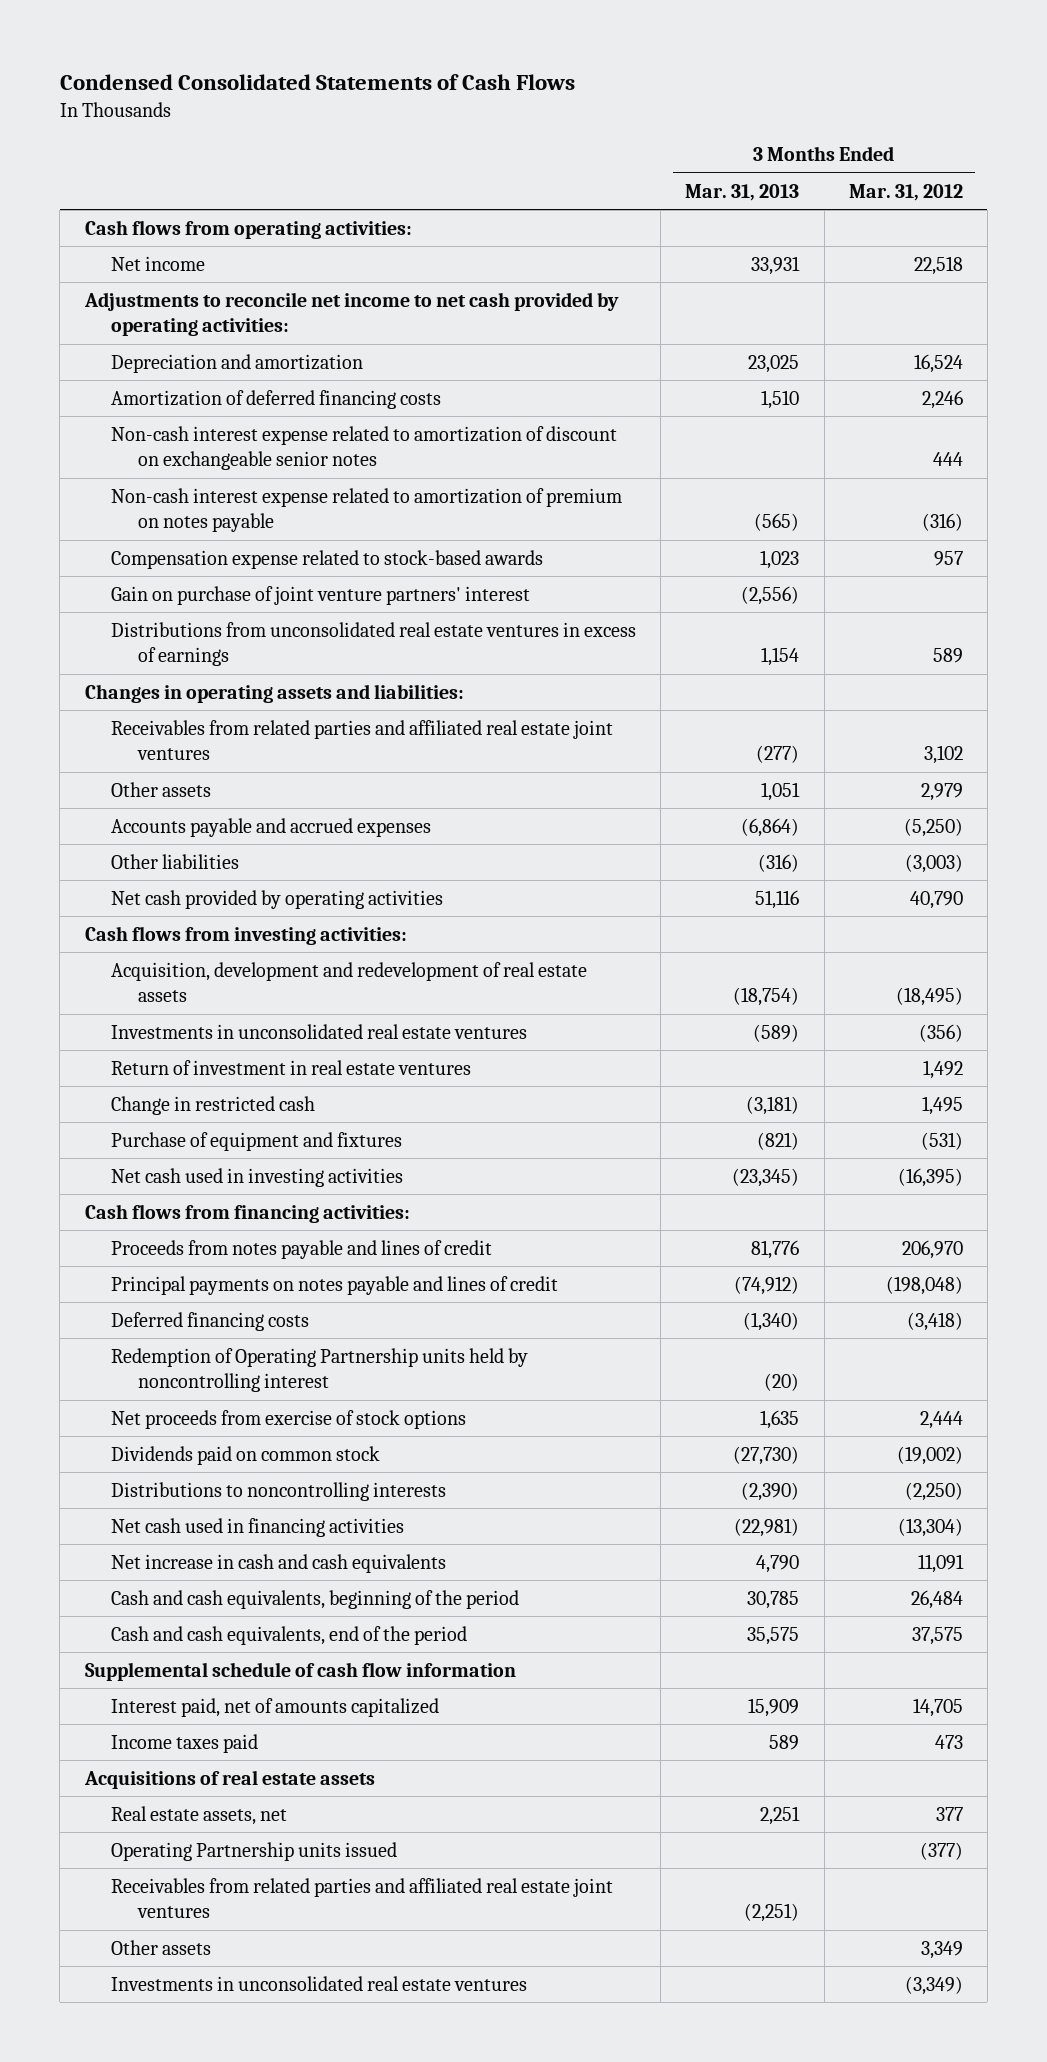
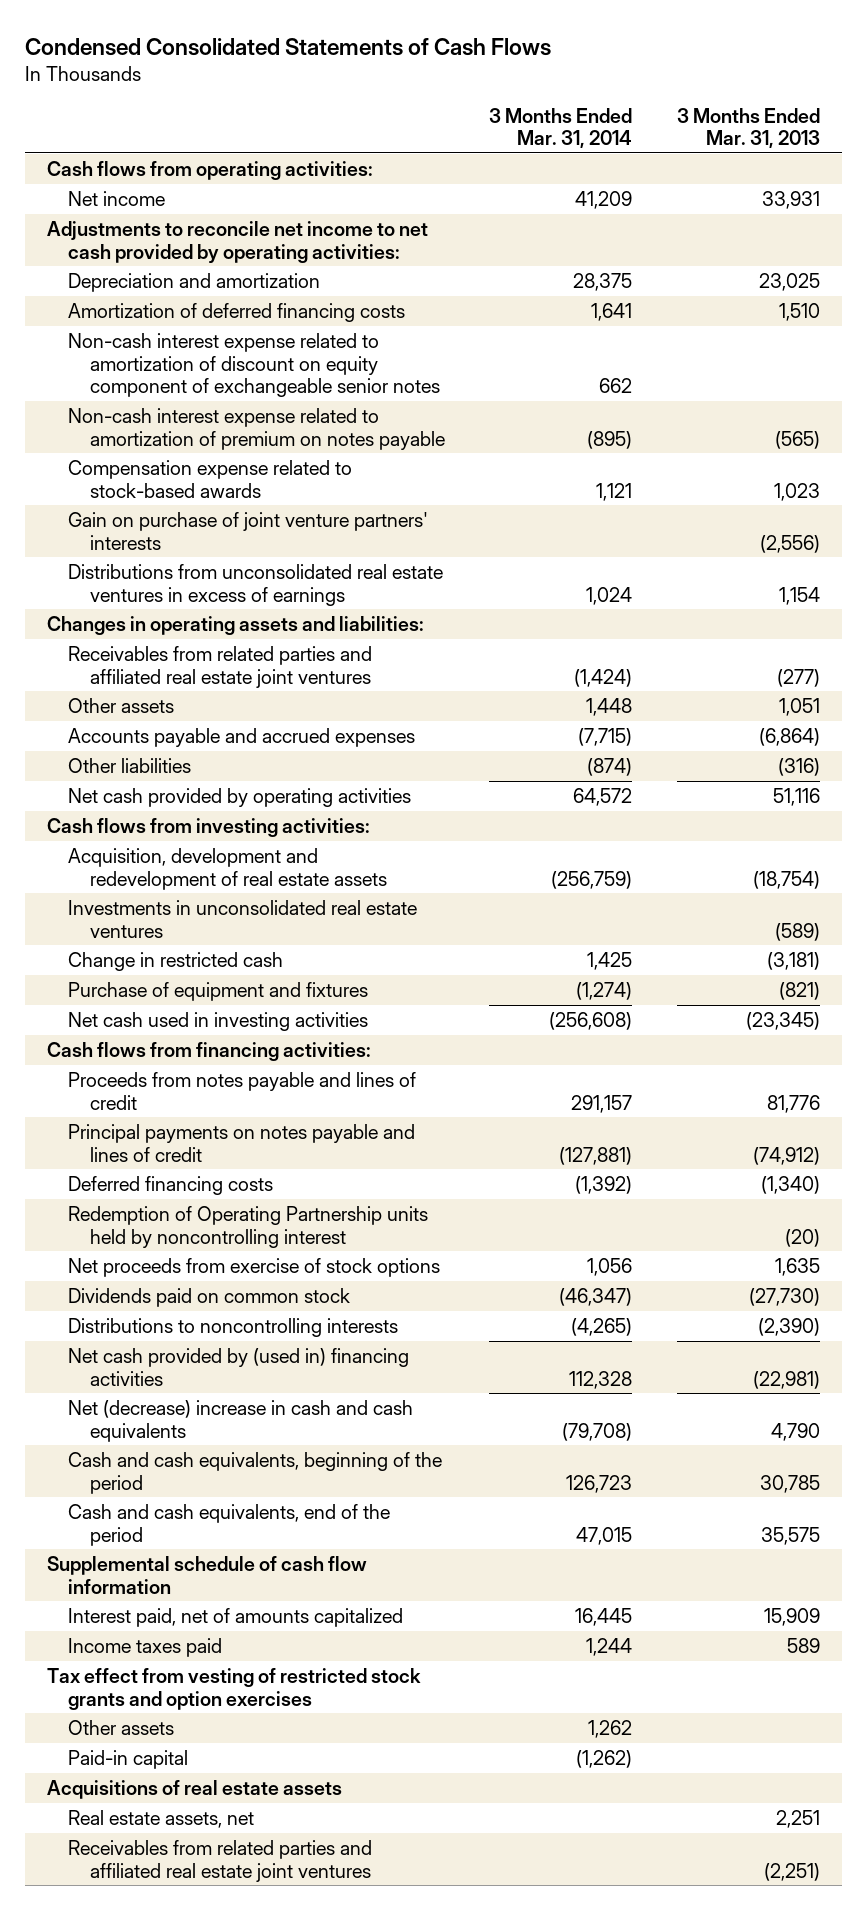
[848,183,963,201] Mar. 31, 2012 -> none
none -> [489,107,633,148] 3 Months Ended Mar. 31, 2014
[111,425,618,471] Non-cash interest expense related to amortization of discount on exchangeable senior notes -> [68,333,440,397] Non-cash interest expense related to amortization of discount on equity component of exchangeable senior notes
[111,585,531,605] Gain on purchase of joint venture partners' interest -> [68,512,429,550] Gain on purchase of joint venture partners' interests
[111,1059,472,1075] Return of investment in real estate ventures -> none
[111,1517,405,1537] Net cash used in financing activities -> [68,1348,410,1386] Net cash provided by (used in) financing activities
[111,1553,447,1573] Net increase in cash and cash equivalents -> [68,1400,414,1442] Net (decrease) increase in cash and cash equivalents
none -> [46,1668,421,1710] Tax effect from vesting of restricted stock grants and option exercises
[111,1939,212,1955] Other assets -> [68,1720,175,1736] Other assets
none -> [68,1750,189,1770] Paid-in capital
[111,1841,398,1861] Operating Partnership units issued -> none
[111,1975,528,1991] Investments in unconsolidated real estate ventures -> none

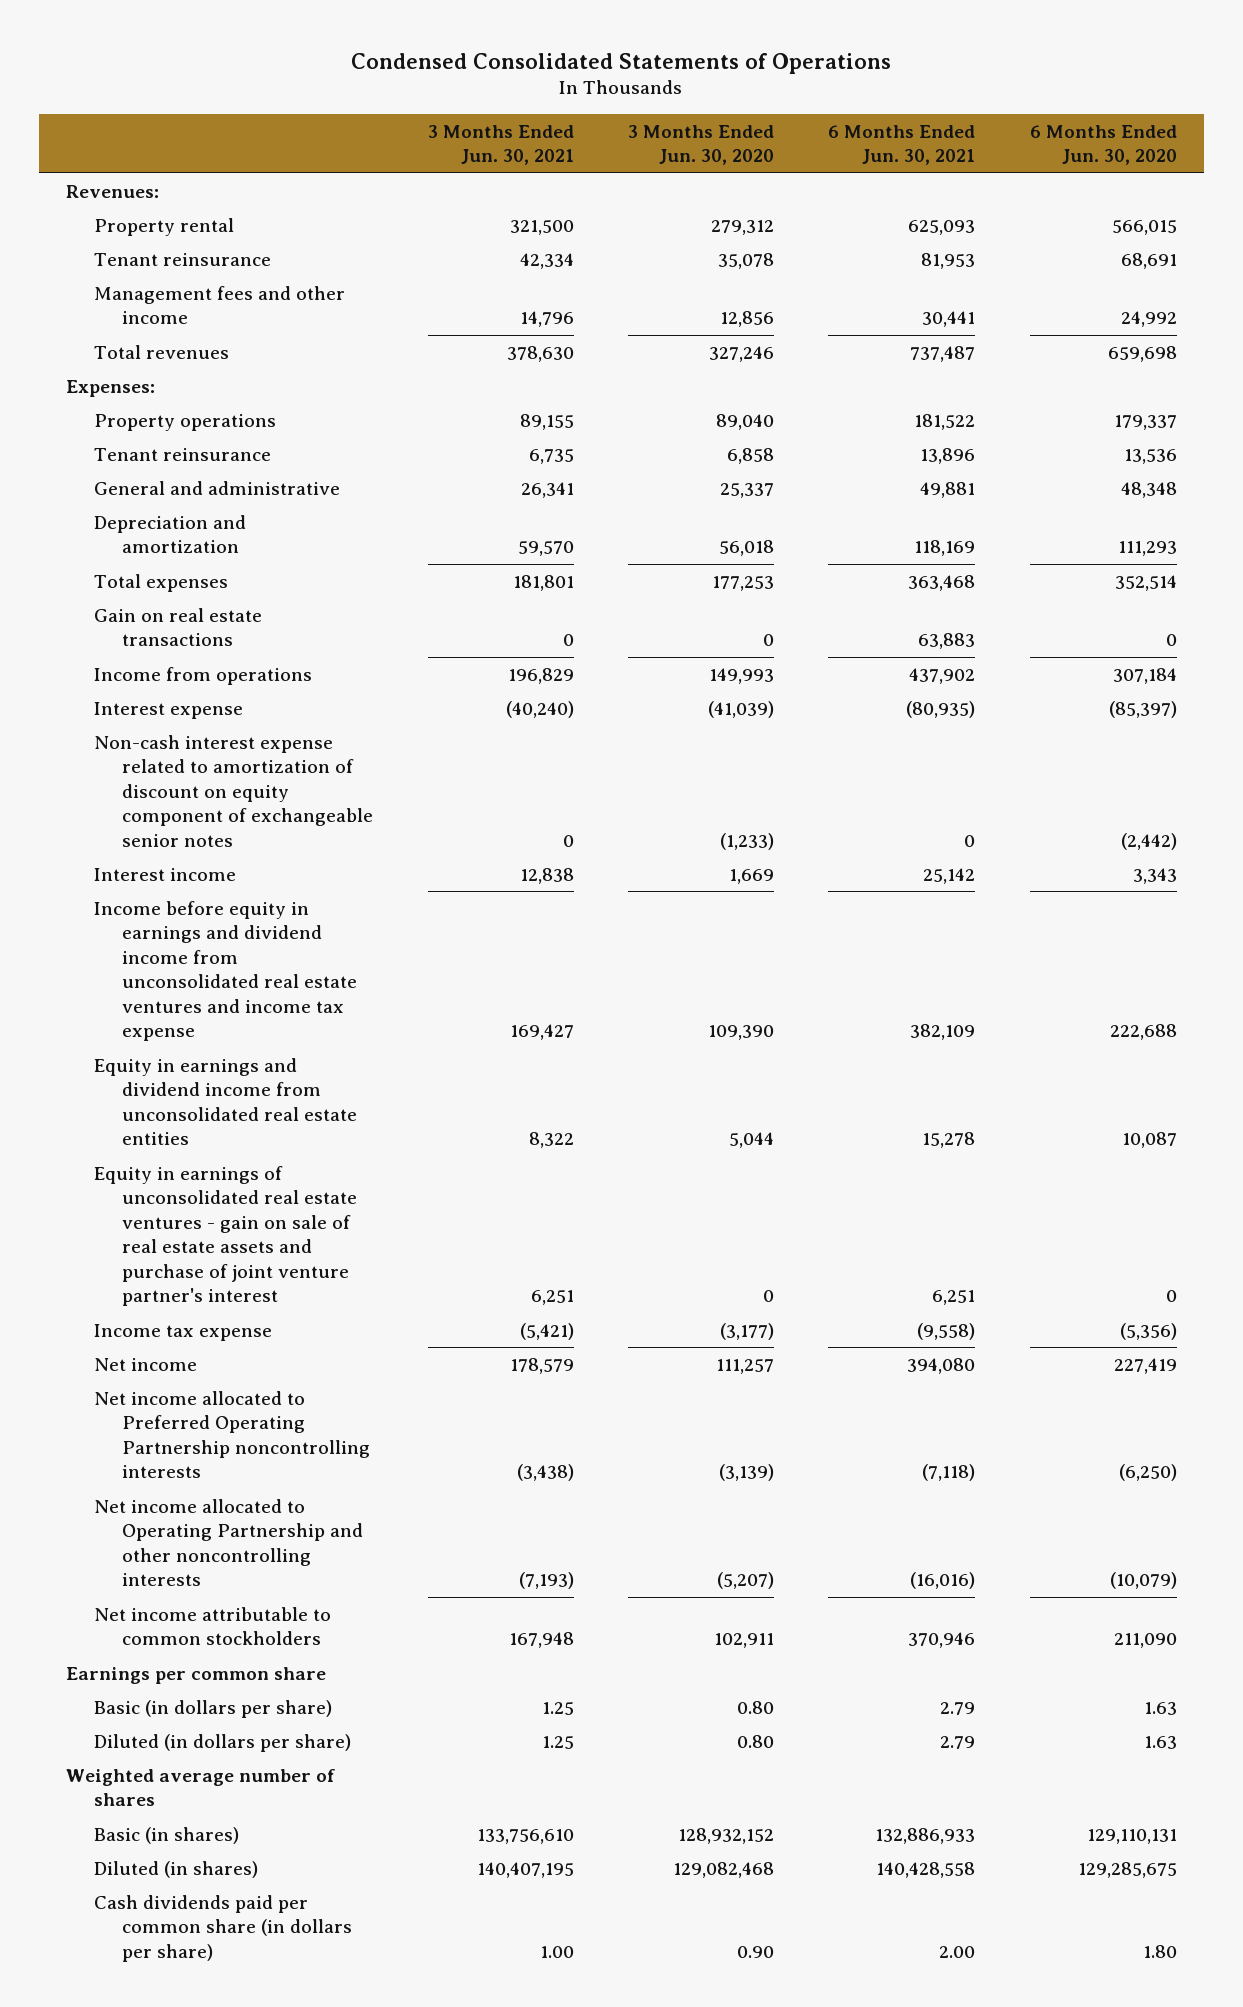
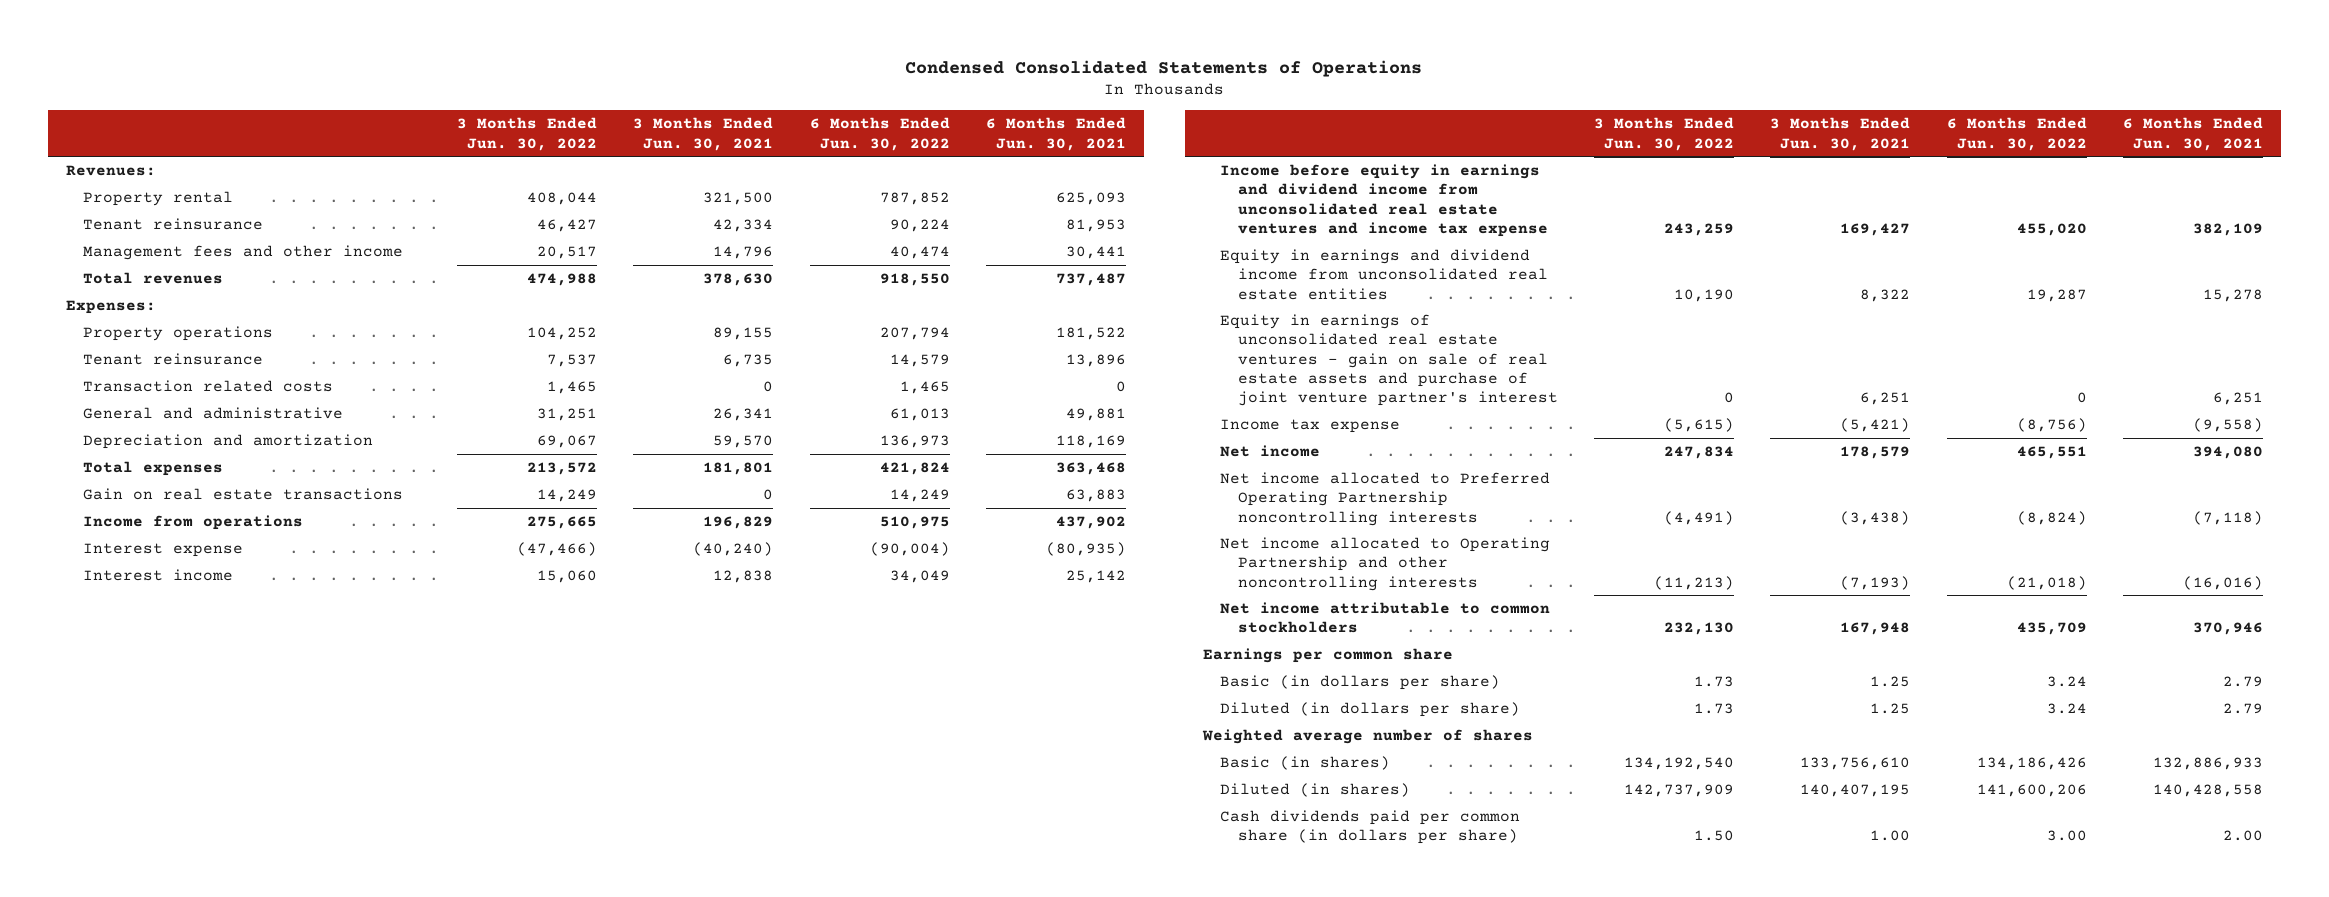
[628,124,775,166] 3 Months Ended Jun. 30, 2020 -> none
[1029,124,1177,166] 6 Months Ended Jun. 30, 2020 -> none
none -> [457,117,598,151] 3 Months Ended Jun. 30, 2022
none -> [809,117,950,151] 6 Months Ended Jun. 30, 2022
none -> [83,379,334,392] Transaction related costs
[94,734,374,847] Non-cash interest expense related to amortization of discount on equity component of exchangeable senior notes -> none

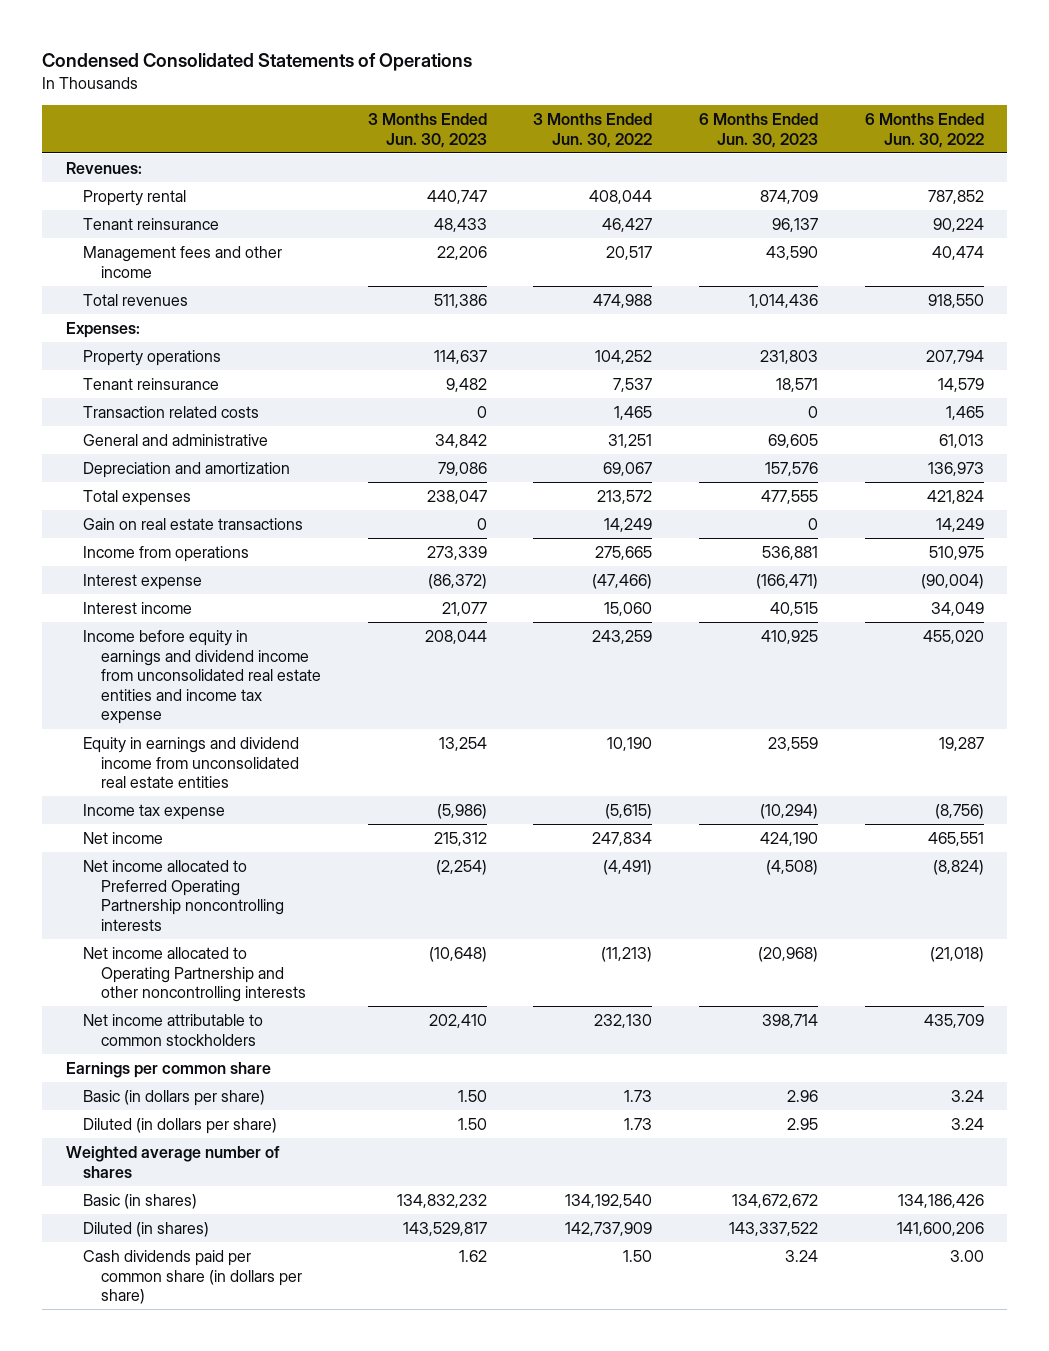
[633,117,774,151] 3 Months Ended Jun. 30, 2021 -> none
[986,117,1127,151] 6 Months Ended Jun. 30, 2021 -> none
none -> [367,112,487,148] 3 Months Ended Jun. 30, 2023
none -> [698,112,818,148] 6 Months Ended Jun. 30, 2023
[1220,163,1548,238] Income before equity in earnings and dividend income from unconsolidated real estate ventures and income tax expense -> [83,629,321,725] Income before equity in earnings and dividend income from unconsolidated real estate entities and income tax expense
[1220,313,1558,407] Equity in earnings of unconsolidated real estate ventures - gain on sale of real estate assets and purchase of joint venture partner's interest -> none

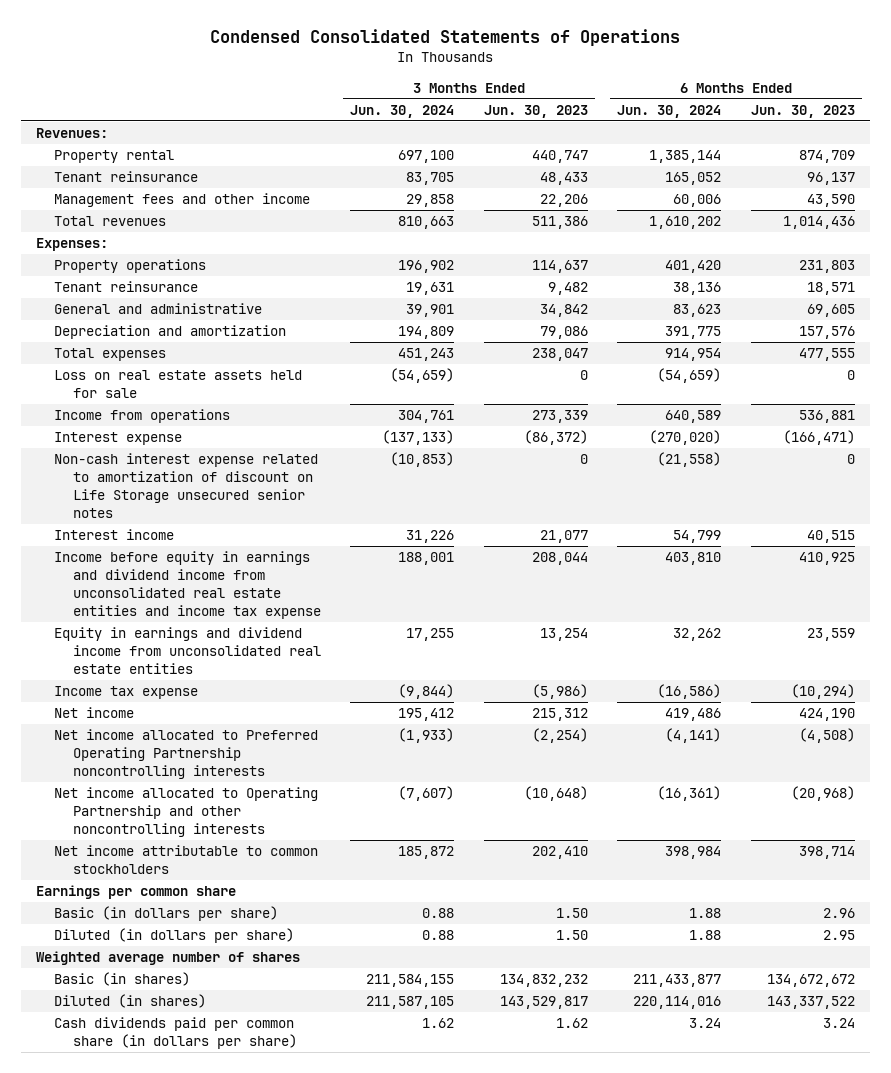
[533,112,653,148] 3 Months Ended Jun. 30, 2022 -> none
[864,112,984,148] 6 Months Ended Jun. 30, 2022 -> none
none -> [350,104,455,118] Jun. 30, 2024
none -> [617,104,722,118] Jun. 30, 2024
[83,405,260,418] Transaction related costs -> none
[83,517,304,530] Gain on real estate transactions -> [54,370,303,399] Loss on real estate assets held for sale
none -> [54,453,319,519] Non-cash interest expense related to amortization of discount on Life Storage unsecured senior notes

